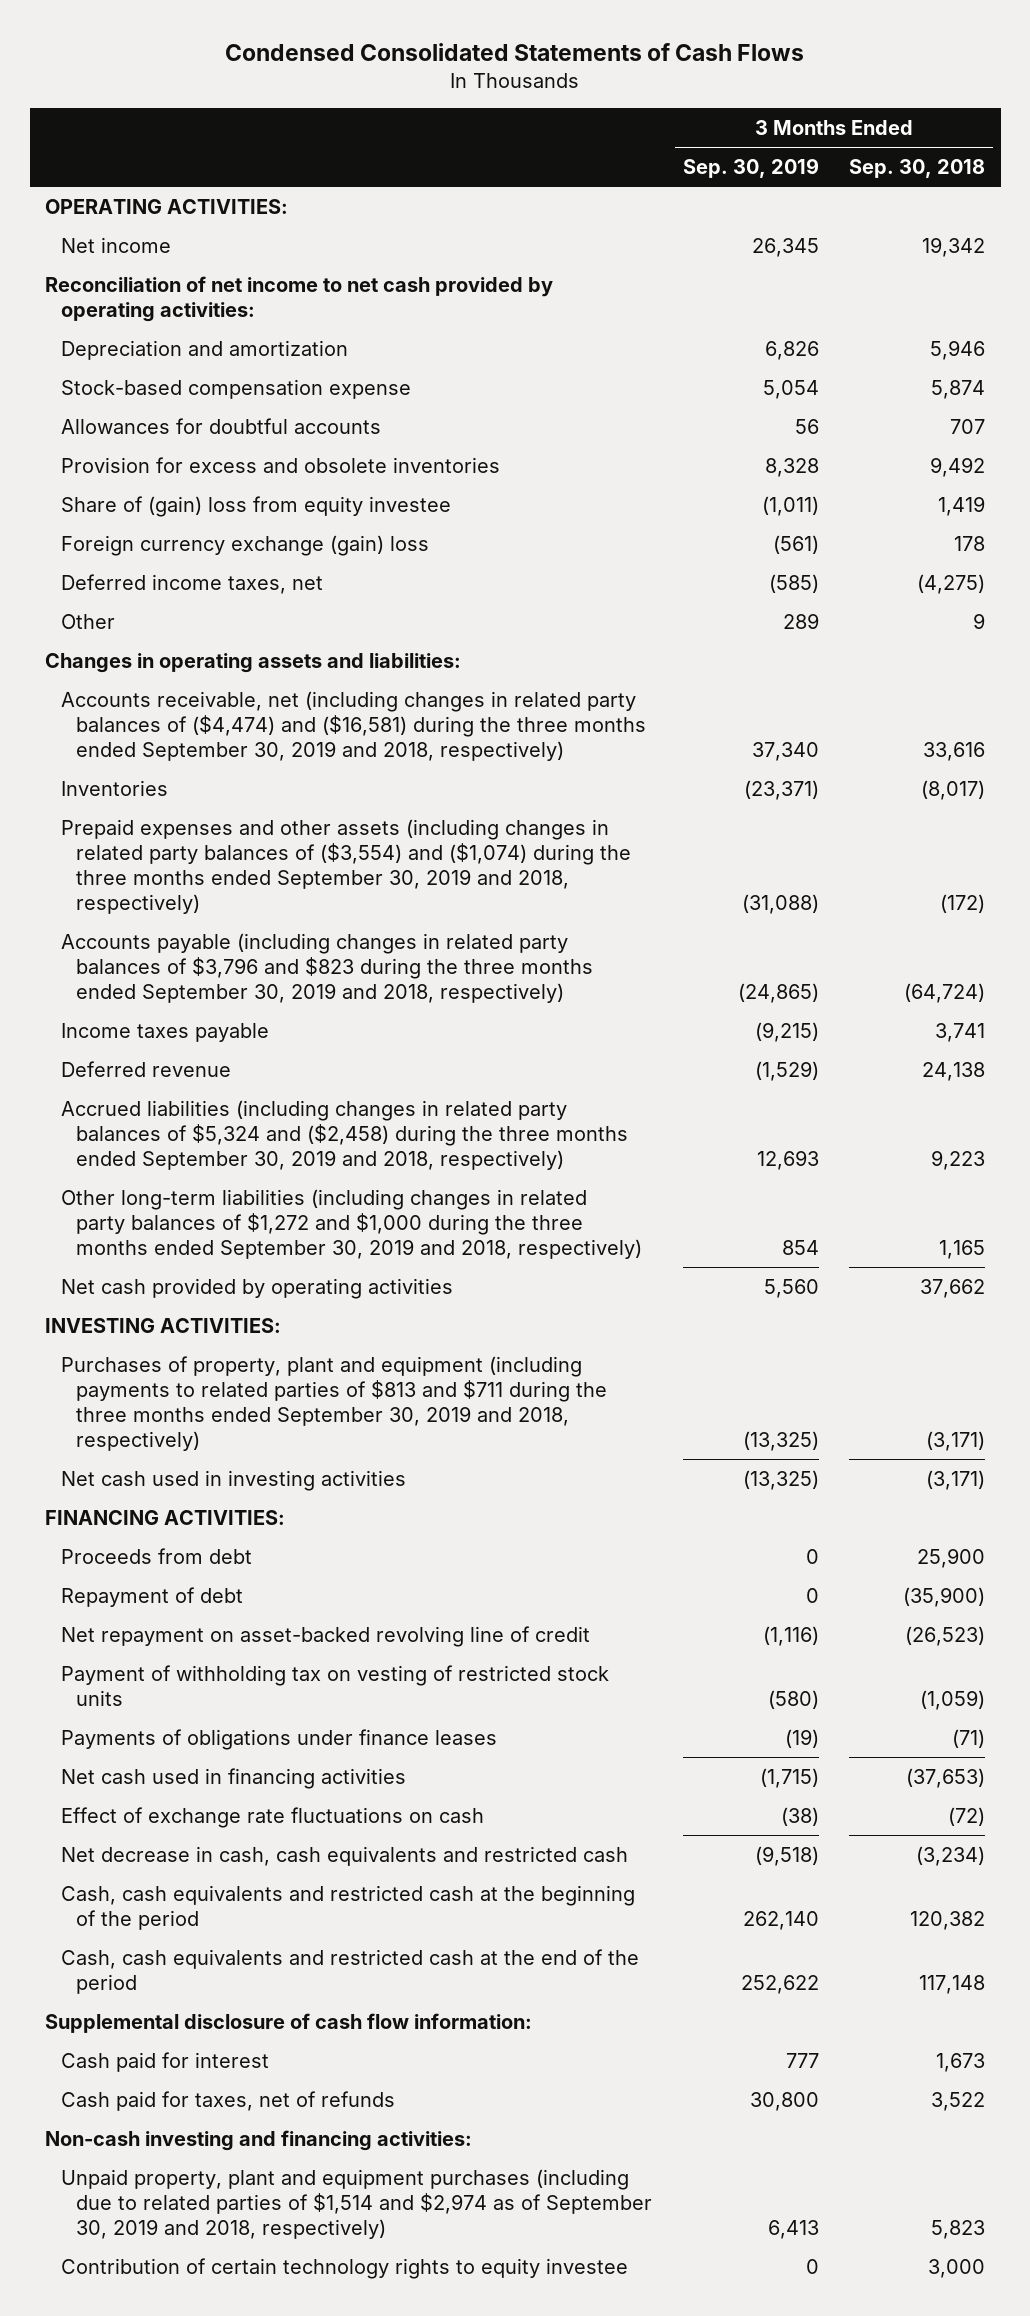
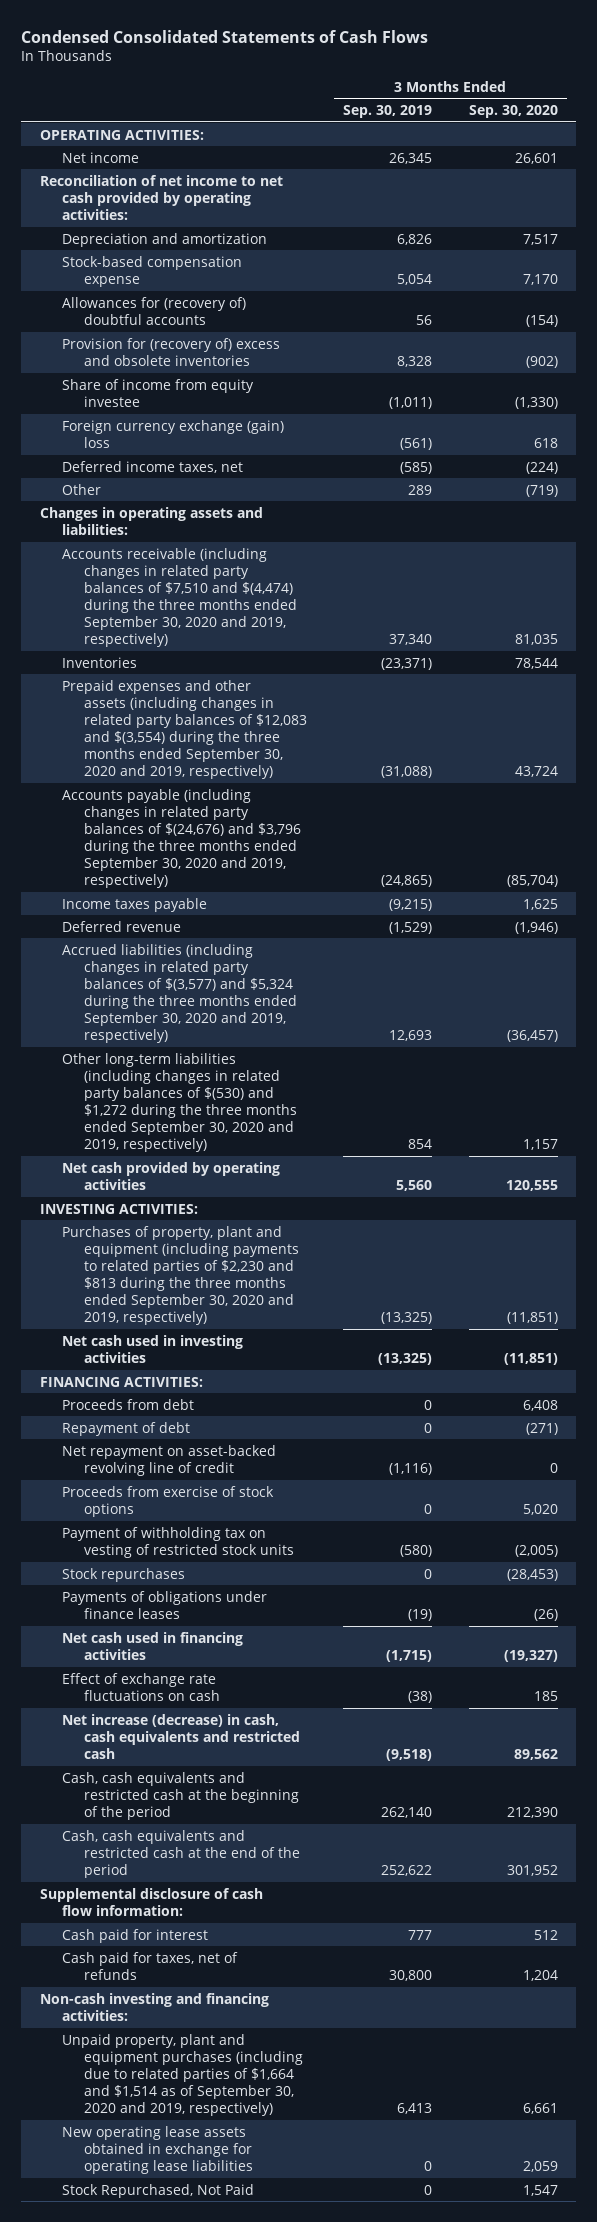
[849,159,986,179] Sep. 30, 2018 -> none
none -> [468,105,558,119] Sep. 30, 2020
[60,417,381,434] Allowances for doubtful accounts -> [61,296,246,325] Allowances for (recovery of) doubtful accounts
[60,456,500,473] Provision for excess and obsolete inventories -> [61,337,280,366] Provision for (recovery of) excess and obsolete inventories
[60,495,451,517] Share of (gain) loss from equity investee -> [61,378,254,407] Share of income from equity investee
[60,690,647,761] Accounts receivable, net (including changes in related party balances of ($4,474) and ($16,581) during the three months ended September 30, 2019 and 2018, respectively) -> [61,547,297,648] Accounts receivable (including changes in related party balances of $7,510 and $(4,474) during the three months ended September 30, 2020 and 2019, respectively)
[60,818,632,914] Prepaid expenses and other assets (including changes in related party balances of ($3,554) and ($1,074) during the three months ended September 30, 2019 and 2018, respectively) -> [61,679,307,780] Prepaid expenses and other assets (including changes in related party balances of $12,083 and $(3,554) during the three months ended September 30, 2020 and 2019, respectively)
[60,932,594,1003] Accounts payable (including changes in related party balances of $3,796 and $823 during the three months ended September 30, 2019 and 2018, respectively) -> [61,788,301,889] Accounts payable (including changes in related party balances of $(24,676) and $3,796 during the three months ended September 30, 2020 and 2019, respectively)
[60,1099,629,1170] Accrued liabilities (including changes in related party balances of $5,324 and ($2,458) during the three months ended September 30, 2019 and 2018, respectively) -> [61,943,297,1044] Accrued liabilities (including changes in related party balances of $(3,577) and $5,324 during the three months ended September 30, 2020 and 2019, respectively)
[60,1188,643,1259] Other long-term liabilities (including changes in related party balances of $1,272 and $1,000 during the three months ended September 30, 2019 and 2018, respectively) -> [61,1052,297,1153] Other long-term liabilities (including changes in related party balances of $(530) and $1,272 during the three months ended September 30, 2020 and 2019, respectively)
[60,1355,608,1451] Purchases of property, plant and equipment (including payments to related parties of $813 and $711 during the three months ended September 30, 2019 and 2018, respectively) -> [61,1225,299,1326] Purchases of property, plant and equipment (including payments to related parties of $2,230 and $813 during the three months ended September 30, 2020 and 2019, respectively)
none -> [61,1485,274,1517] Proceeds from exercise of stock options
none -> [61,1567,185,1582] Stock repurchases
[60,1845,628,1866] Net decrease in cash, cash equivalents and restricted cash -> [61,1713,300,1759] Net increase (decrease) in cash, cash equivalents and restricted cash
[60,2257,628,2279] Contribution of certain technology rights to equity investee -> none
[60,2168,653,2239] Unpaid property, plant and equipment purchases (including due to related parties of $1,514 and $2,974 as of September 30, 2019 and 2018, respectively) -> [61,2033,303,2117] Unpaid property, plant and equipment purchases (including due to related parties of $1,664 and $1,514 as of September 30, 2020 and 2019, respectively)
none -> [61,2125,253,2174] New operating lease assets obtained in exchange for operating lease liabilities
none -> [61,2183,254,2198] Stock Repurchased, Not Paid

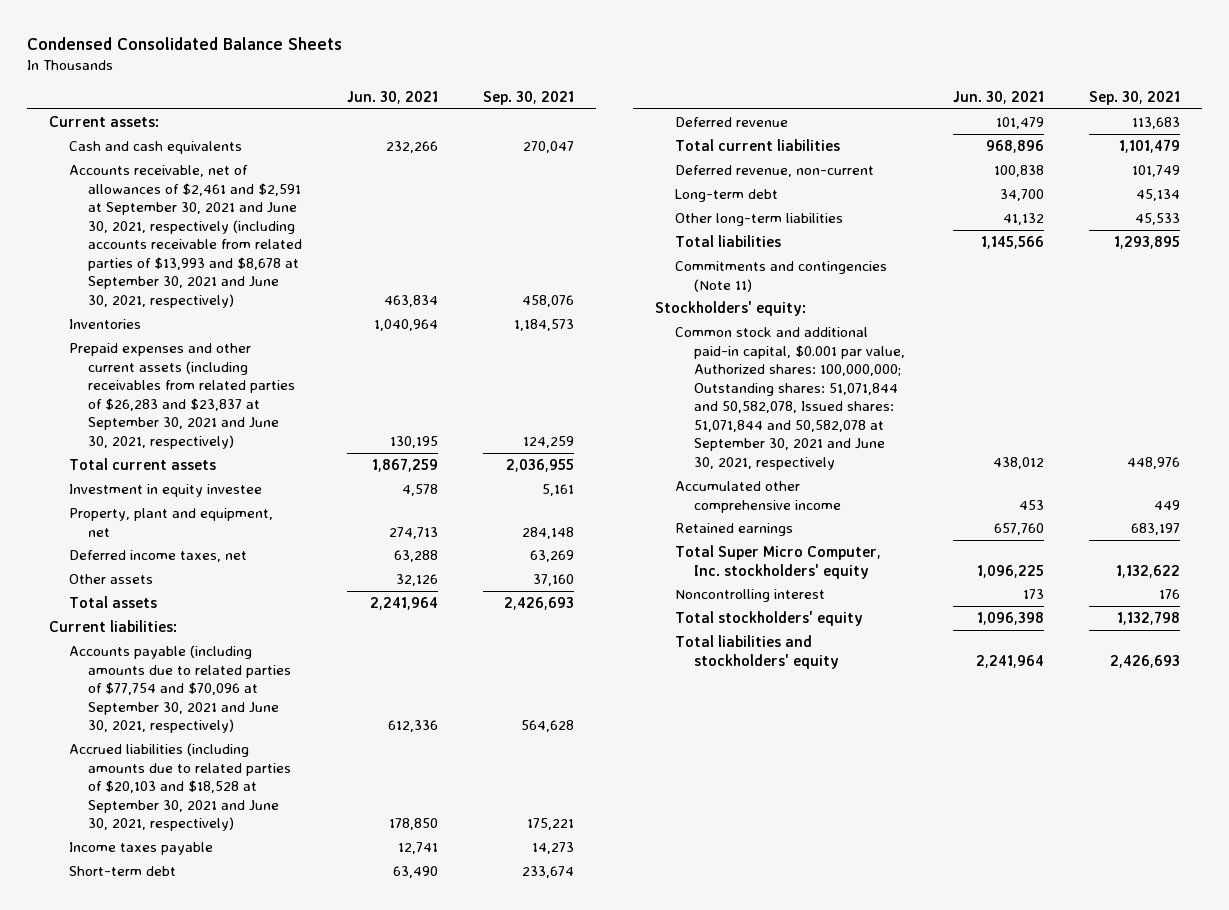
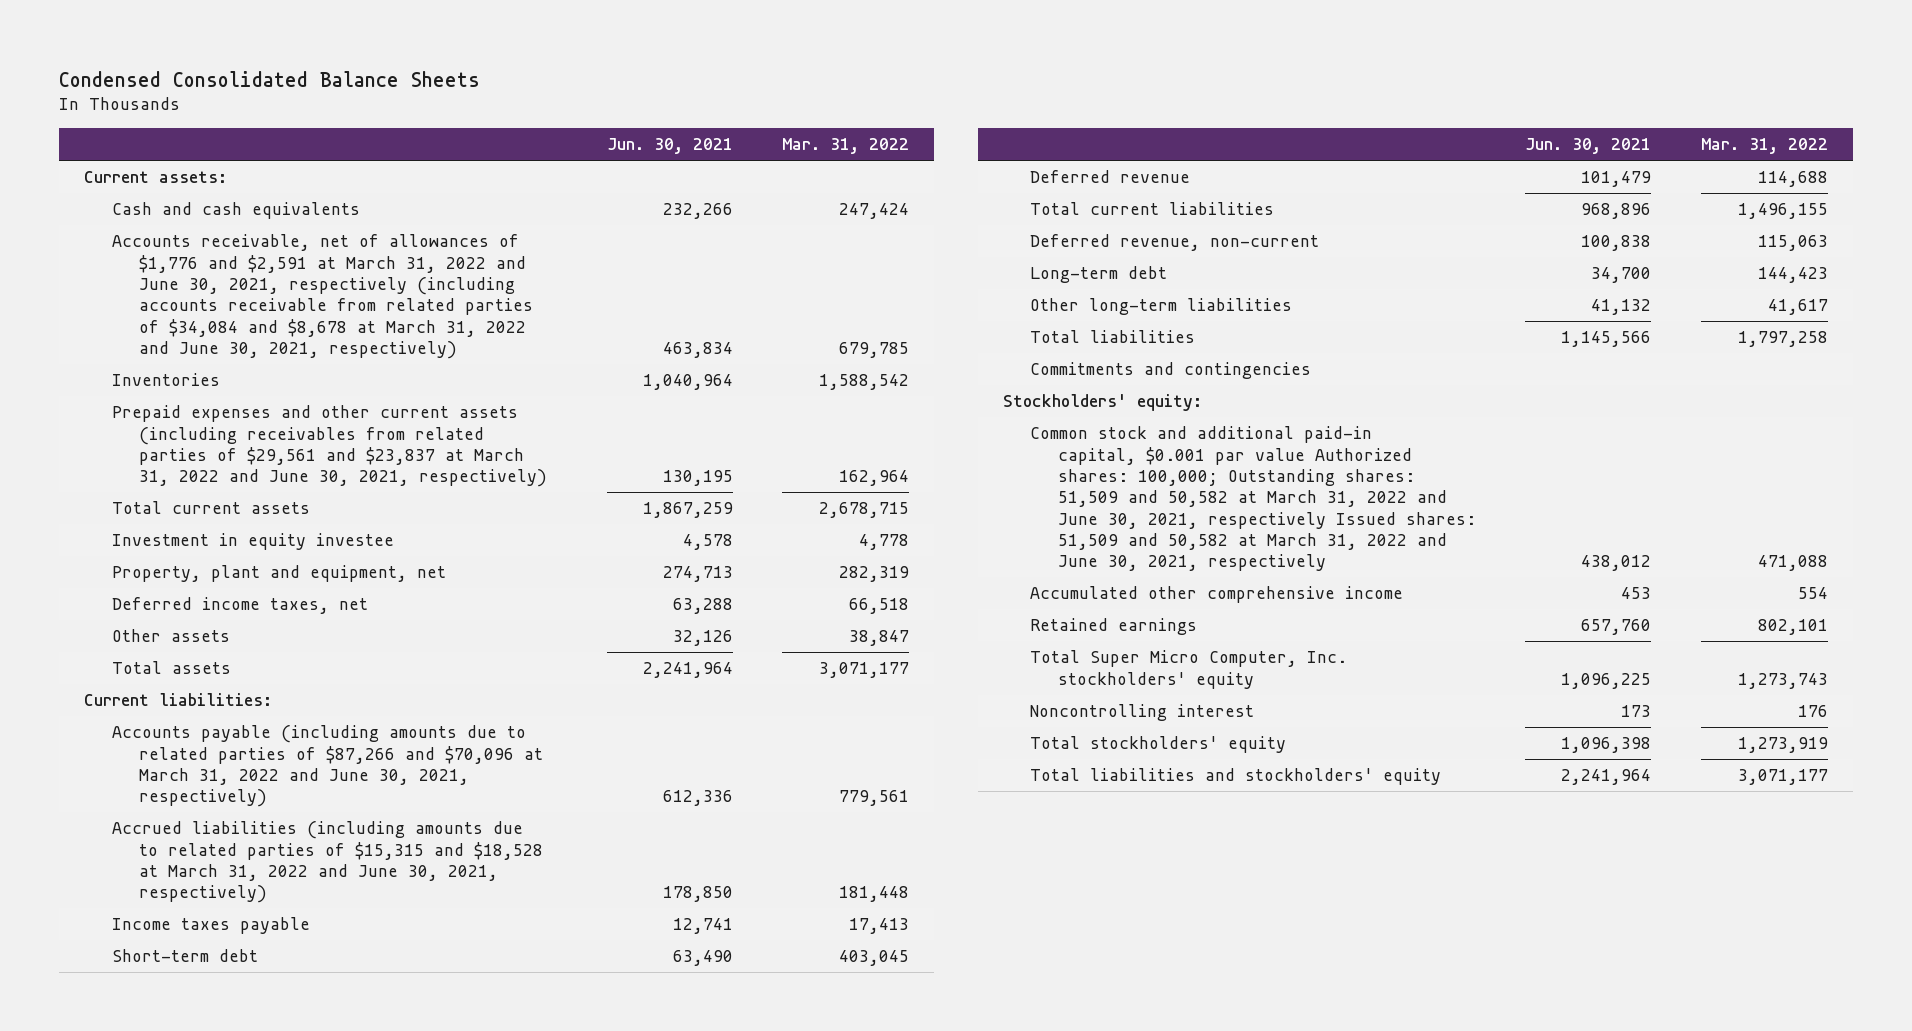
[482,91,574,106] Sep. 30, 2021 -> none
none -> [782,138,910,155] Mar. 31, 2022
[68,164,303,308] Accounts receivable, net of allowances of $2,461 and $2,591 at September 30, 2021 and June 30, 2021, respectively (including accounts receivable from related parties of $13,993 and $8,678 at September 30, 2021 and June 30, 2021, respectively) -> [111,234,534,359] Accounts receivable, net of allowances of $1,776 and $2,591 at March 31, 2022 and June 30, 2021, respectively (including accounts receivable from related parties of $34,084 and $8,678 at March 31, 2022 and June 30, 2021, respectively)
[68,342,296,449] Prepaid expenses and other current assets (including receivables from related parties of $26,283 and $23,837 at September 30, 2021 and June 30, 2021, respectively) -> [111,405,548,488] Prepaid expenses and other current assets (including receivables from related parties of $29,561 and $23,837 at March 31, 2022 and June 30, 2021, respectively)
[68,644,292,734] Accounts payable (including amounts due to related parties of $77,754 and $70,096 at September 30, 2021 and June 30, 2021, respectively) -> [111,725,544,808] Accounts payable (including amounts due to related parties of $87,266 and $70,096 at March 31, 2022 and June 30, 2021, respectively)
[68,742,292,832] Accrued liabilities (including amounts due to related parties of $20,103 and $18,528 at September 30, 2021 and June 30, 2021, respectively) -> [111,821,544,904] Accrued liabilities (including amounts due to related parties of $15,315 and $18,528 at March 31, 2022 and June 30, 2021, respectively)
[674,260,887,292] Commitments and contingencies (Note 11) -> [1030,362,1312,380] Commitments and contingencies
[674,326,906,470] Common stock and additional paid-in capital, $0.001 par value, Authorized shares: 100,000,000; Outstanding shares: 51,071,844 and 50,582,078, Issued shares: 51,071,844 and 50,582,078 at September 30, 2021 and June 30, 2021, respectively -> [1030,426,1476,572] Common stock and additional paid-in capital, $0.001 par value Authorized shares: 100,000; Outstanding shares: 51,509 and 50,582 at March 31, 2022 and June 30, 2021, respectively Issued shares: 51,509 and 50,582 at March 31, 2022 and June 30, 2021, respectively

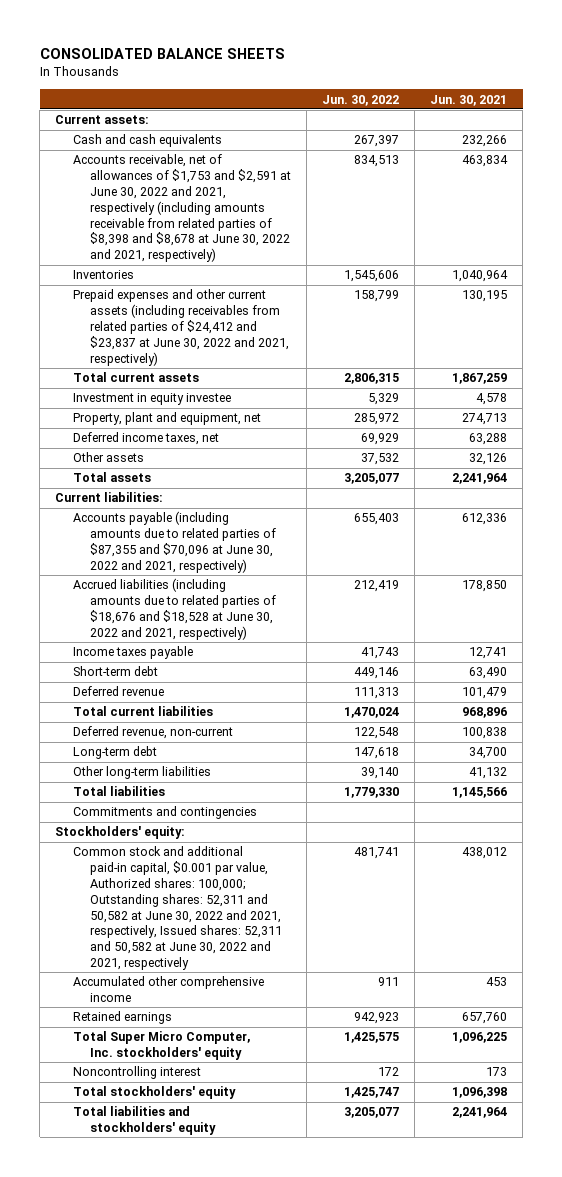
[59,70,481,87] Condensed Consolidated Balance Sheets -> [39,48,285,60] CONSOLIDATED BALANCE SHEETS
[782,138,910,155] Mar. 31, 2022 -> none
none -> [322,94,400,106] Jun. 30, 2022
[111,234,534,359] Accounts receivable, net of allowances of $1,776 and $2,591 at March 31, 2022 and June 30, 2021, respectively (including accounts receivable from related parties of $34,084 and $8,678 at March 31, 2022 and June 30, 2021, respectively) -> [72,154,292,263] Accounts receivable, net of allowances of $1,753 and $2,591 at June 30, 2022 and 2021, respectively (including amounts receivable from related parties of $8,398 and $8,678 at June 30, 2022 and 2021, respectively)
[111,405,548,488] Prepaid expenses and other current assets (including receivables from related parties of $29,561 and $23,837 at March 31, 2022 and June 30, 2021, respectively) -> [72,289,290,366] Prepaid expenses and other current assets (including receivables from related parties of $24,412 and $23,837 at June 30, 2022 and 2021, respectively)
[111,725,544,808] Accounts payable (including amounts due to related parties of $87,266 and $70,096 at March 31, 2022 and June 30, 2021, respectively) -> [72,511,277,573] Accounts payable (including amounts due to related parties of $87,355 and $70,096 at June 30, 2022 and 2021, respectively)
[111,821,544,904] Accrued liabilities (including amounts due to related parties of $15,315 and $18,528 at March 31, 2022 and June 30, 2021, respectively) -> [72,578,277,640] Accrued liabilities (including amounts due to related parties of $18,676 and $18,528 at June 30, 2022 and 2021, respectively)
[1030,426,1476,572] Common stock and additional paid-in capital, $0.001 par value Authorized shares: 100,000; Outstanding shares: 51,509 and 50,582 at March 31, 2022 and June 30, 2021, respectively Issued shares: 51,509 and 50,582 at March 31, 2022 and June 30, 2021, respectively -> [72,846,283,971] Common stock and additional paid-in capital, $0.001 par value, Authorized shares: 100,000; Outstanding shares: 52,311 and 50,582 at June 30, 2022 and 2021, respectively, Issued shares: 52,311 and 50,582 at June 30, 2022 and 2021, respectively

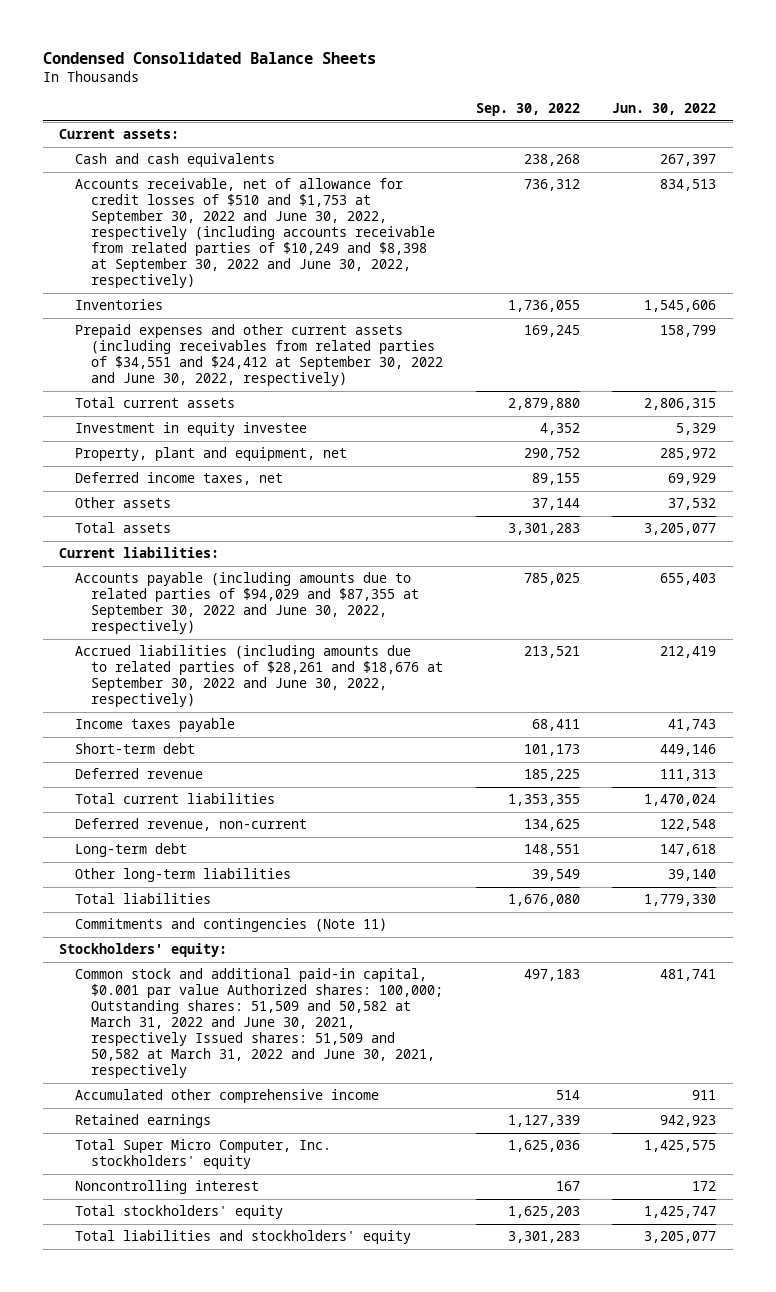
[39,48,285,60] CONSOLIDATED BALANCE SHEETS -> [43,52,377,65] Condensed Consolidated Balance Sheets
[430,94,508,106] Jun. 30, 2021 -> none
none -> [475,103,580,117] Sep. 30, 2022
[72,154,292,263] Accounts receivable, net of allowances of $1,753 and $2,591 at June 30, 2022 and 2021, respectively (including amounts receivable from related parties of $8,398 and $8,678 at June 30, 2022 and 2021, respectively) -> [75,178,436,289] Accounts receivable, net of allowance for credit losses of $510 and $1,753 at September 30, 2022 and June 30, 2022, respectively (including accounts receivable from related parties of $10,249 and $8,398 at September 30, 2022 and June 30, 2022, respectively)
[72,289,290,366] Prepaid expenses and other current assets (including receivables from related parties of $24,412 and $23,837 at June 30, 2022 and 2021, respectively) -> [75,324,444,387] Prepaid expenses and other current assets (including receivables from related parties of $34,551 and $24,412 at September 30, 2022 and June 30, 2022, respectively)
[72,511,277,573] Accounts payable (including amounts due to related parties of $87,355 and $70,096 at June 30, 2022 and 2021, respectively) -> [75,572,420,635] Accounts payable (including amounts due to related parties of $94,029 and $87,355 at September 30, 2022 and June 30, 2022, respectively)
[72,578,277,640] Accrued liabilities (including amounts due to related parties of $18,676 and $18,528 at June 30, 2022 and 2021, respectively) -> [75,645,444,708] Accrued liabilities (including amounts due to related parties of $28,261 and $18,676 at September 30, 2022 and June 30, 2022, respectively)
[72,806,257,820] Commitments and contingencies -> [75,918,388,933] Commitments and contingencies (Note 11)
[72,846,283,971] Common stock and additional paid-in capital, $0.001 par value, Authorized shares: 100,000; Outstanding shares: 52,311 and 50,582 at June 30, 2022 and 2021, respectively, Issued shares: 52,311 and 50,582 at June 30, 2022 and 2021, respectively -> [75,968,444,1079] Common stock and additional paid-in capital, $0.001 par value Authorized shares: 100,000; Outstanding shares: 51,509 and 50,582 at March 31, 2022 and June 30, 2021, respectively Issued shares: 51,509 and 50,582 at March 31, 2022 and June 30, 2021, respectively

